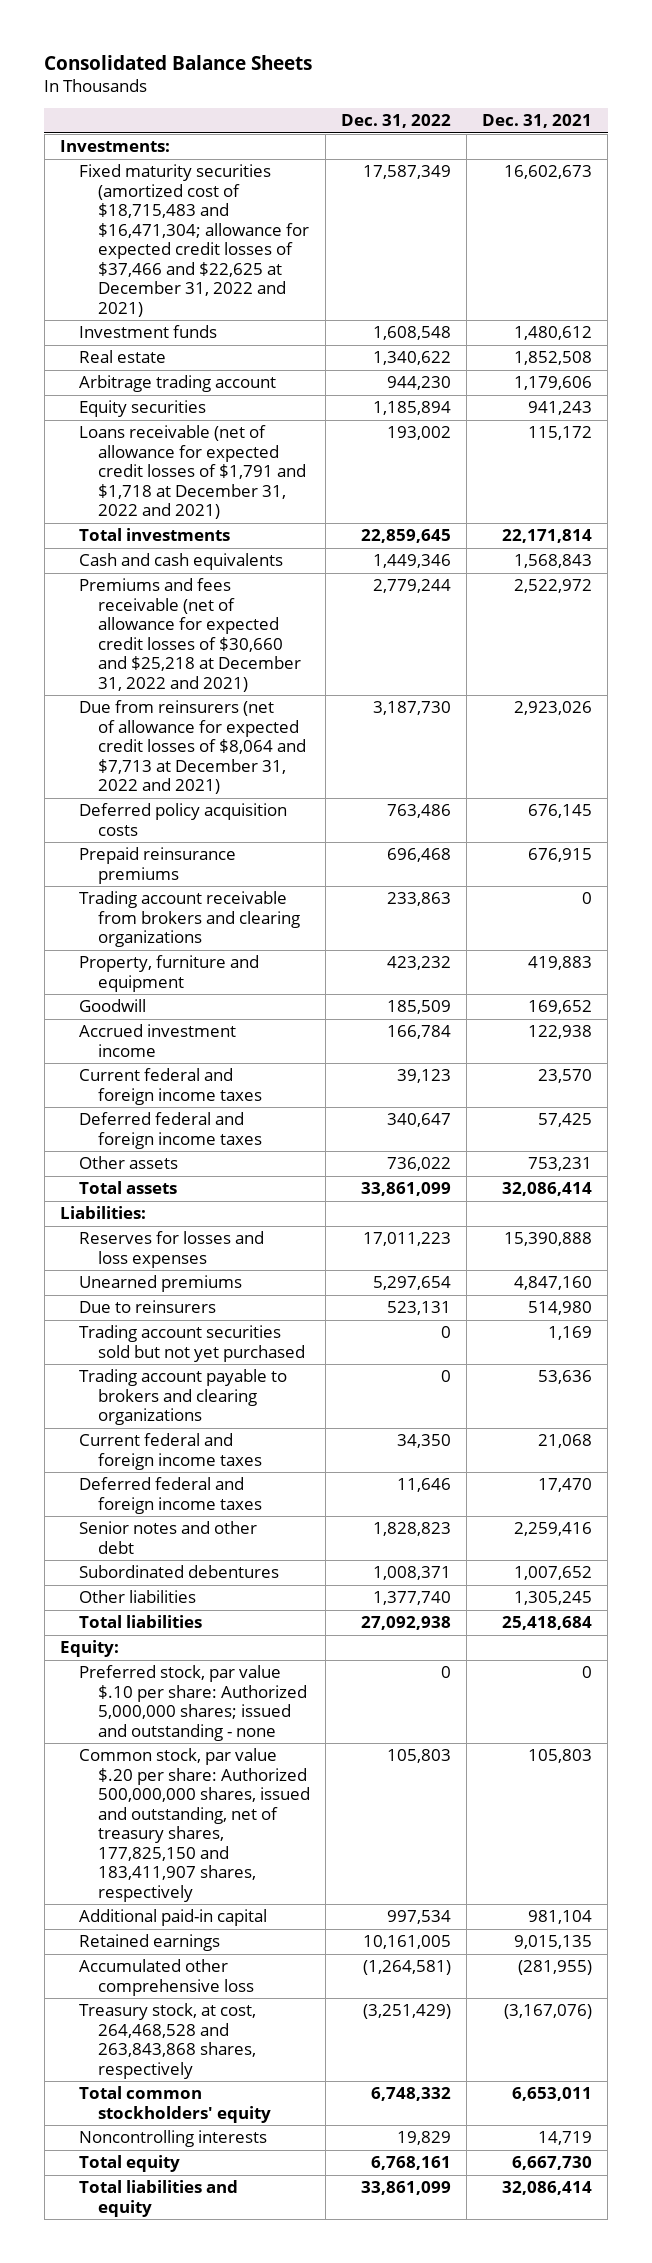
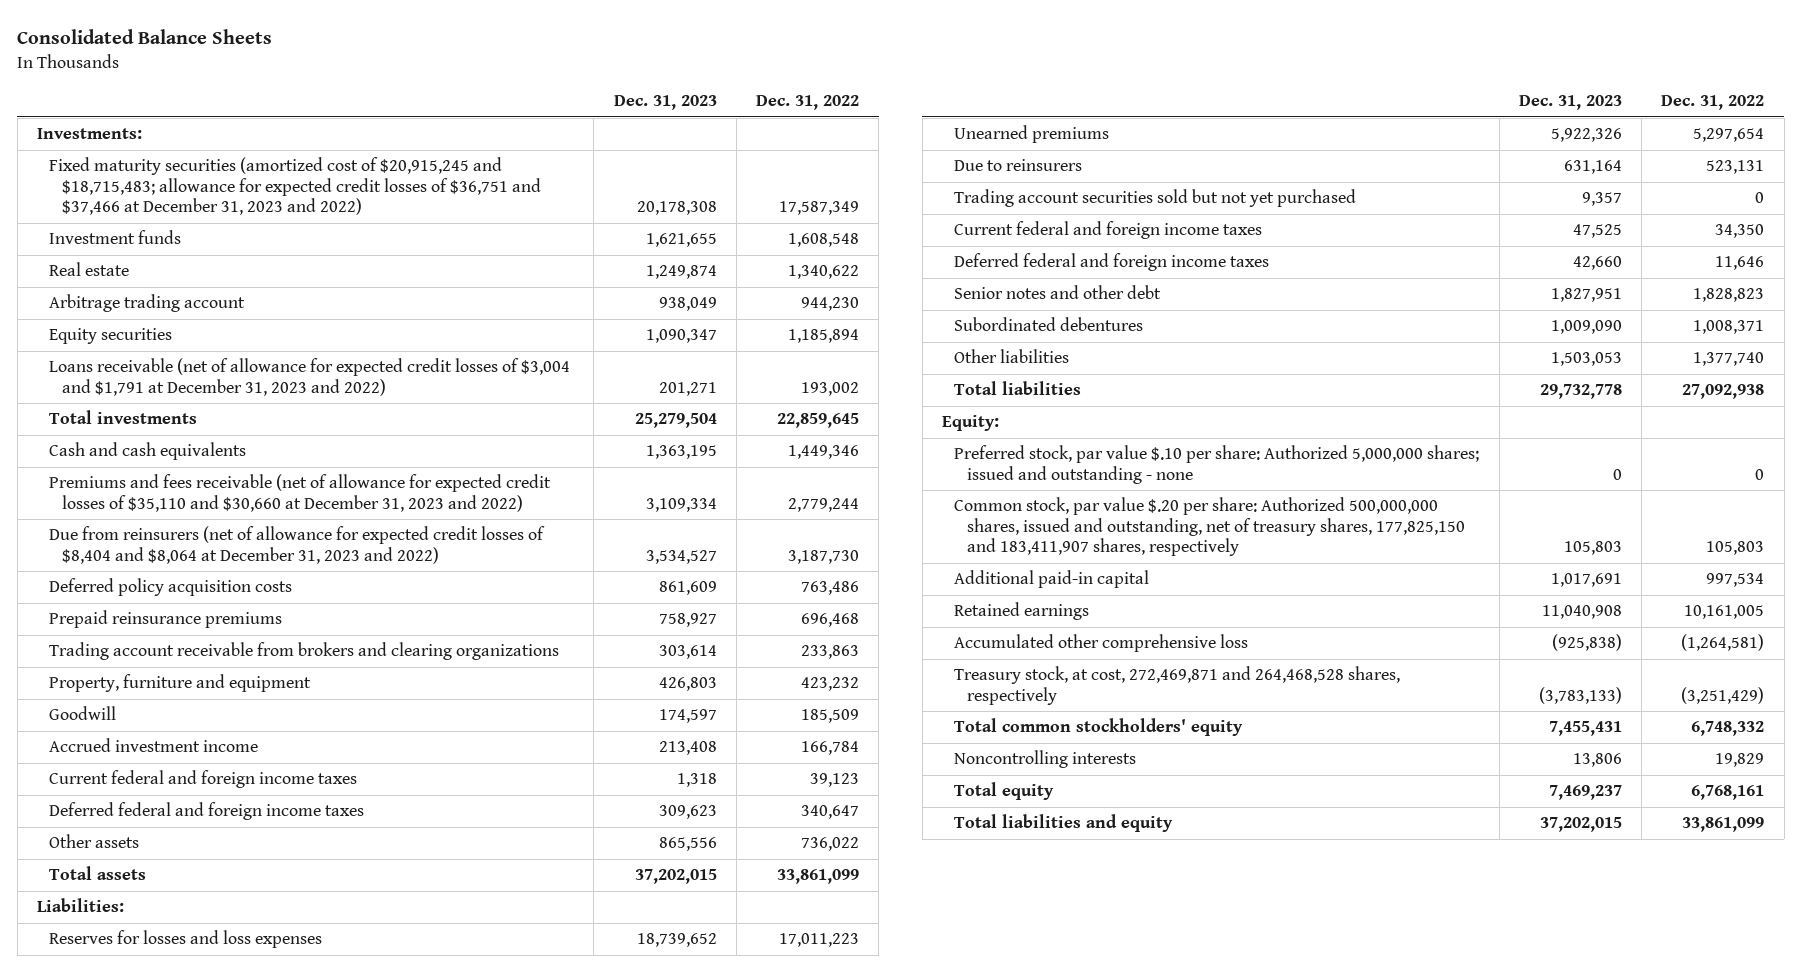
[482,113,593,128] Dec. 31, 2021 -> none
none -> [613,95,717,111] Dec. 31, 2023
[78,164,309,317] Fixed maturity securities (amortized cost of $18,715,483 and $16,471,304; allowance for expected credit losses of $37,466 and $22,625 at December 31, 2022 and 2021) -> [49,157,541,216] Fixed maturity securities (amortized cost of $20,915,245 and $18,715,483; allowance for expected credit losses of $36,751 and $37,466 at December 31, 2023 and 2022)
[78,425,306,520] Loans receivable (net of allowance for expected credit losses of $1,791 and $1,718 at December 31, 2022 and 2021) -> [49,358,571,396] Loans receivable (net of allowance for expected credit losses of $3,004 and $1,791 at December 31, 2023 and 2022)
[78,578,301,692] Premiums and fees receivable (net of allowance for expected credit losses of $30,660 and $25,218 at December 31, 2022 and 2021) -> [49,474,552,512] Premiums and fees receivable (net of allowance for expected credit losses of $35,110 and $30,660 at December 31, 2023 and 2022)
[78,700,306,795] Due from reinsurers (net of allowance for expected credit losses of $8,064 and $7,713 at December 31, 2022 and 2021) -> [49,526,546,564] Due from reinsurers (net of allowance for expected credit losses of $8,404 and $8,064 at December 31, 2023 and 2022)
[78,1369,287,1426] Trading account payable to brokers and clearing organizations -> none
[78,2003,256,2079] Treasury stock, at cost, 264,468,528 and 263,843,868 shares, respectively -> [954,666,1401,705] Treasury stock, at cost, 272,469,871 and 264,468,528 shares, respectively

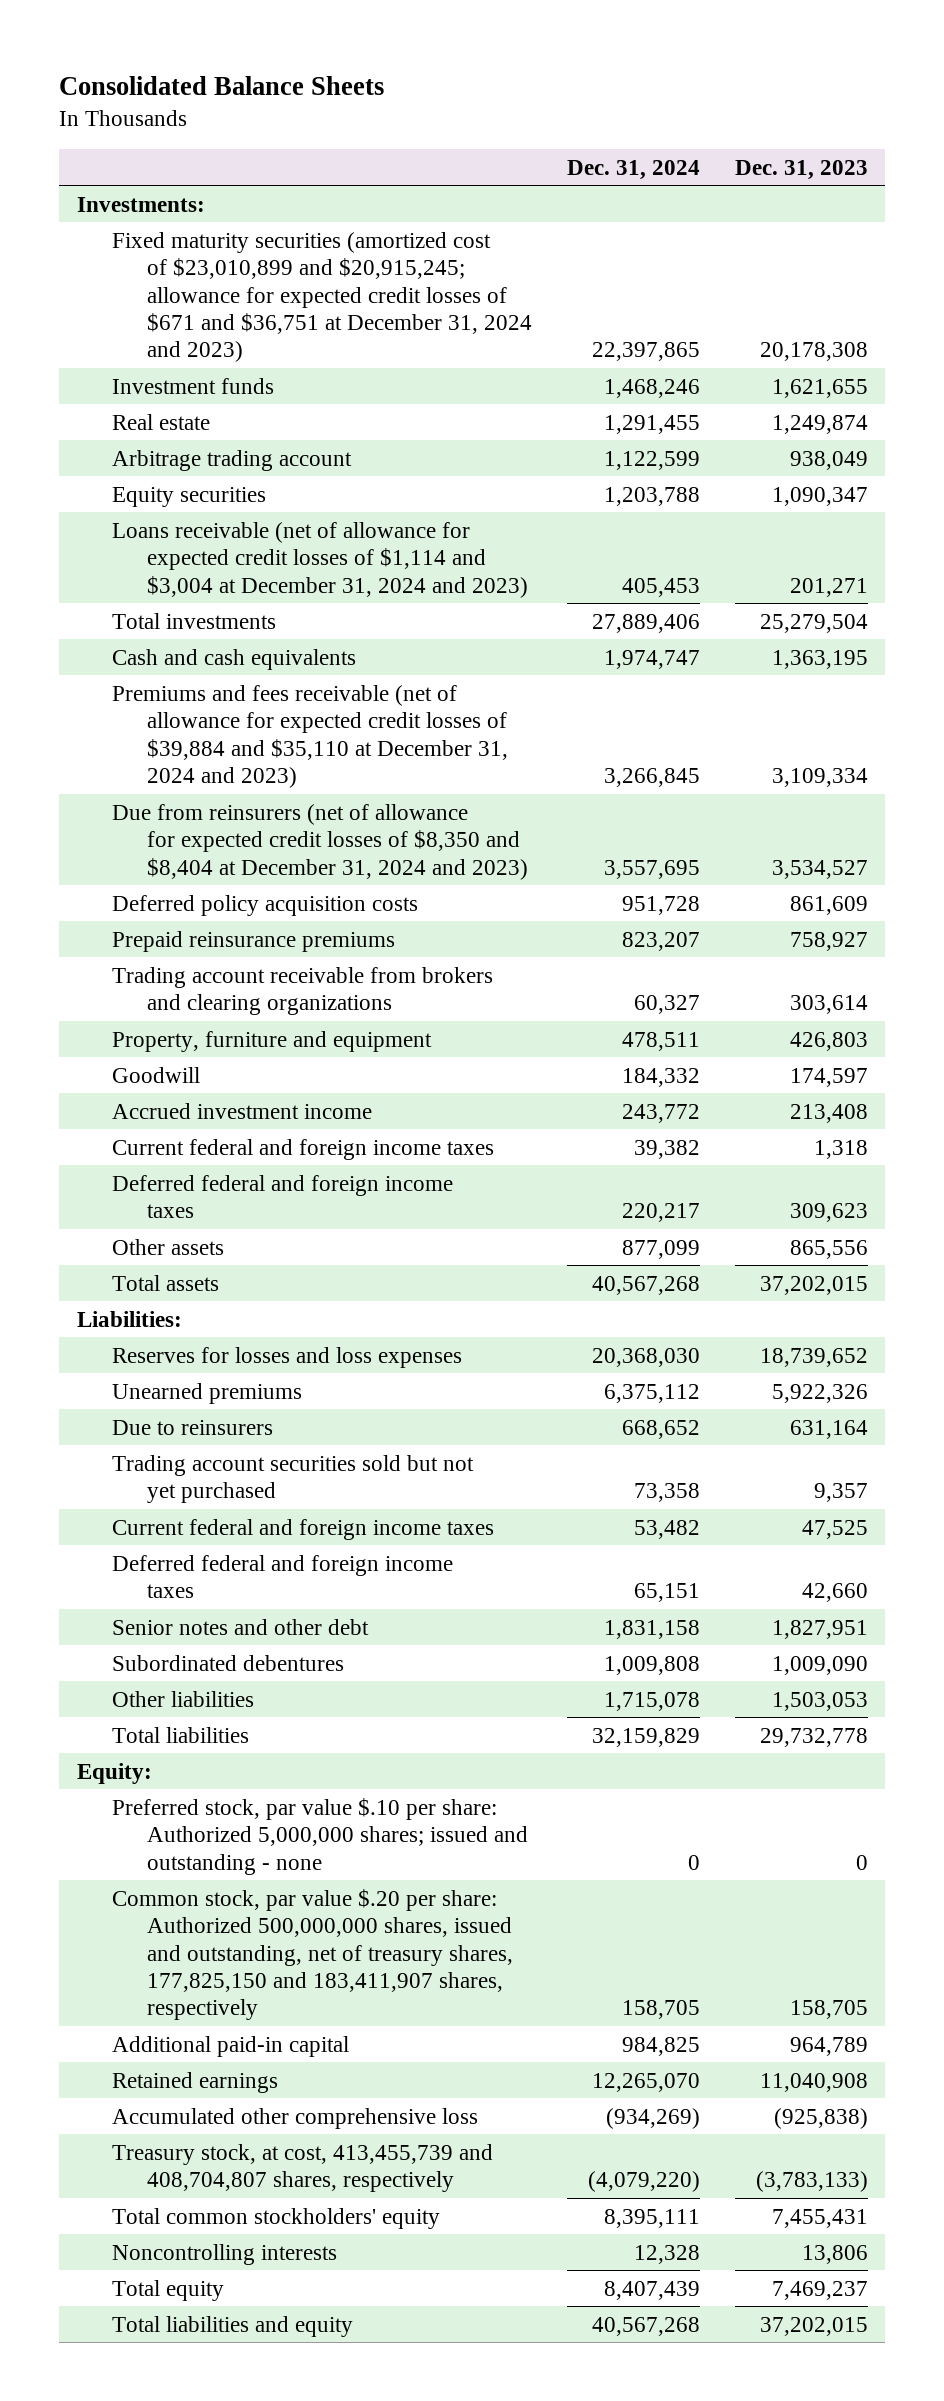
[756,95,860,111] Dec. 31, 2022 -> none
none -> [566,159,700,180] Dec. 31, 2024
[49,157,541,216] Fixed maturity securities (amortized cost of $20,915,245 and $18,715,483; allowance for expected credit losses of $36,751 and $37,466 at December 31, 2023 and 2022) -> [111,231,533,363] Fixed maturity securities (amortized cost of $23,010,899 and $20,915,245; allowance for expected credit losses of $671 and $36,751 at December 31, 2024 and 2023)
[49,358,571,396] Loans receivable (net of allowance for expected credit losses of $3,004 and $1,791 at December 31, 2023 and 2022) -> [111,521,529,598] Loans receivable (net of allowance for expected credit losses of $1,114 and $3,004 at December 31, 2024 and 2023)
[49,474,552,512] Premiums and fees receivable (net of allowance for expected credit losses of $35,110 and $30,660 at December 31, 2023 and 2022) -> [111,684,509,788] Premiums and fees receivable (net of allowance for expected credit losses of $39,884 and $35,110 at December 31, 2024 and 2023)
[49,526,546,564] Due from reinsurers (net of allowance for expected credit losses of $8,404 and $8,064 at December 31, 2023 and 2022) -> [111,803,529,880] Due from reinsurers (net of allowance for expected credit losses of $8,350 and $8,404 at December 31, 2024 and 2023)
[1563,541,1622,556] 105,803 -> [789,2000,868,2020] 158,705
[1550,573,1622,588] 1,017,691 -> [789,2036,868,2056] 964,789
[954,666,1401,705] Treasury stock, at cost, 272,469,871 and 264,468,528 shares, respectively -> [111,2143,493,2193] Treasury stock, at cost, 413,455,739 and 408,704,807 shares, respectively

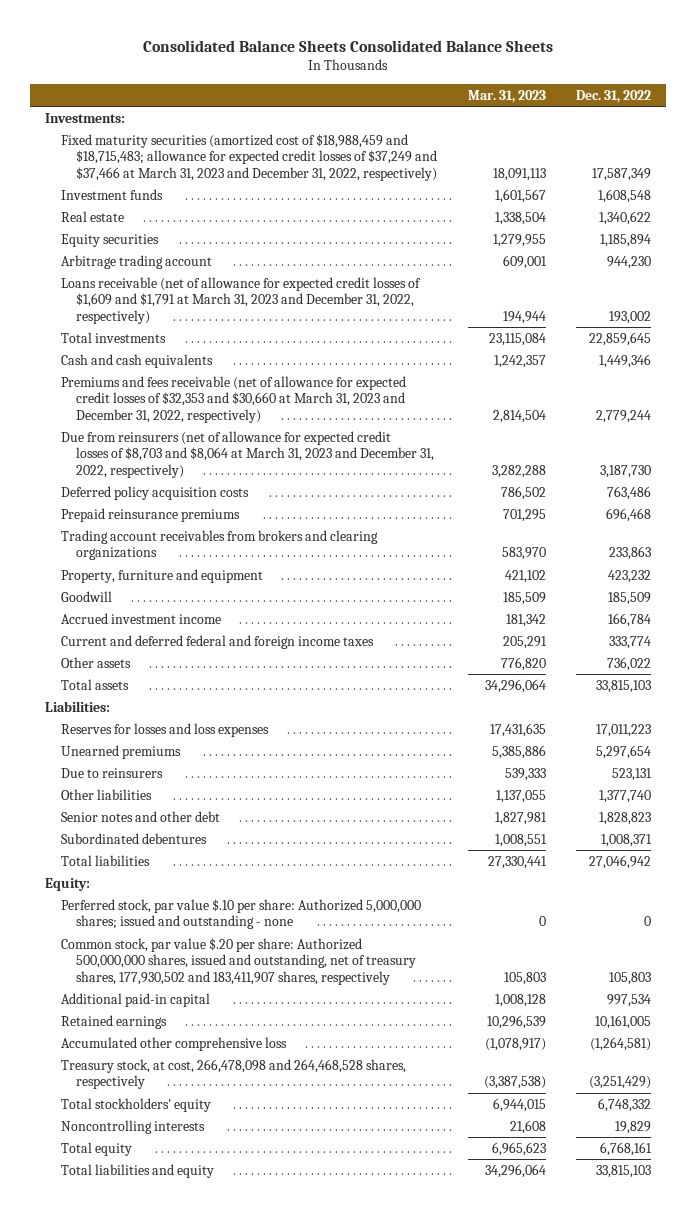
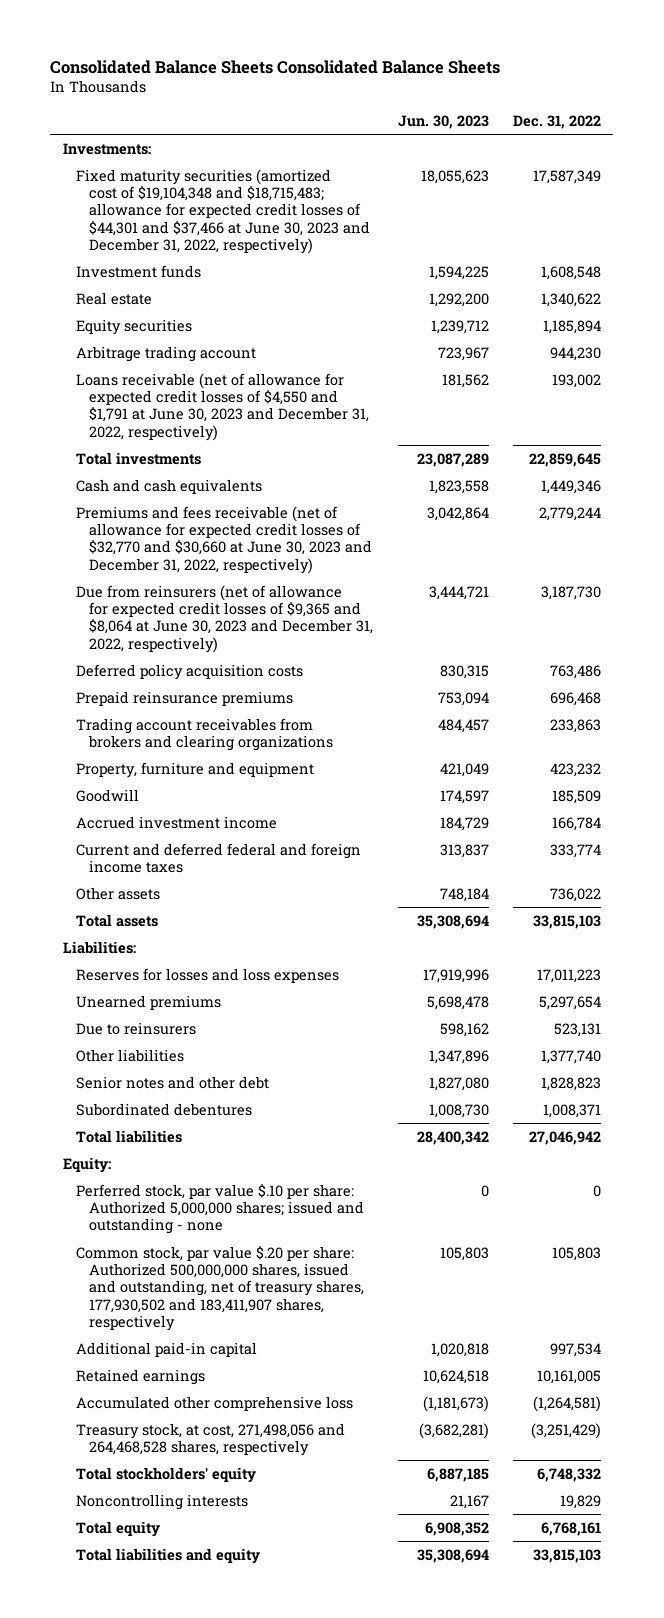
[467,89,546,103] Mar. 31, 2023 -> none
none -> [397,114,489,129] Jun. 30, 2023
[60,133,438,181] Fixed maturity securities (amortized cost of $18,988,459 and $18,715,483; allowance for expected credit losses of $37,249 and $37,466 at March 31, 2023 and December 31, 2022, respectively) -> [75,168,371,254] Fixed maturity securities (amortized cost of $19,104,348 and $18,715,483; allowance for expected credit losses of $44,301 and $37,466 at June 30, 2023 and December 31, 2022, respectively)
[60,276,421,324] Loans receivable (net of allowance for expected credit losses of $1,609 and $1,791 at March 31, 2023 and December 31, 2022, respectively) -> [75,372,370,441] Loans receivable (net of allowance for expected credit losses of $4,550 and $1,791 at June 30, 2023 and December 31, 2022, respectively)
[60,375,406,423] Premiums and fees receivable (net of allowance for expected credit losses of $32,353 and $30,660 at March 31, 2023 and December 31, 2022, respectively) -> [75,505,373,574] Premiums and fees receivable (net of allowance for expected credit losses of $32,770 and $30,660 at June 30, 2023 and December 31, 2022, respectively)
[60,430,435,478] Due from reinsurers (net of allowance for expected credit losses of $8,703 and $8,064 at March 31, 2023 and December 31, 2022, respectively) -> [75,584,374,653] Due from reinsurers (net of allowance for expected credit losses of $9,365 and $8,064 at June 30, 2023 and December 31, 2022, respectively)
[60,1058,406,1090] Treasury stock, at cost, 266,478,098 and 264,468,528 shares, respectively -> [75,1422,345,1457] Treasury stock, at cost, 271,498,056 and 264,468,528 shares, respectively

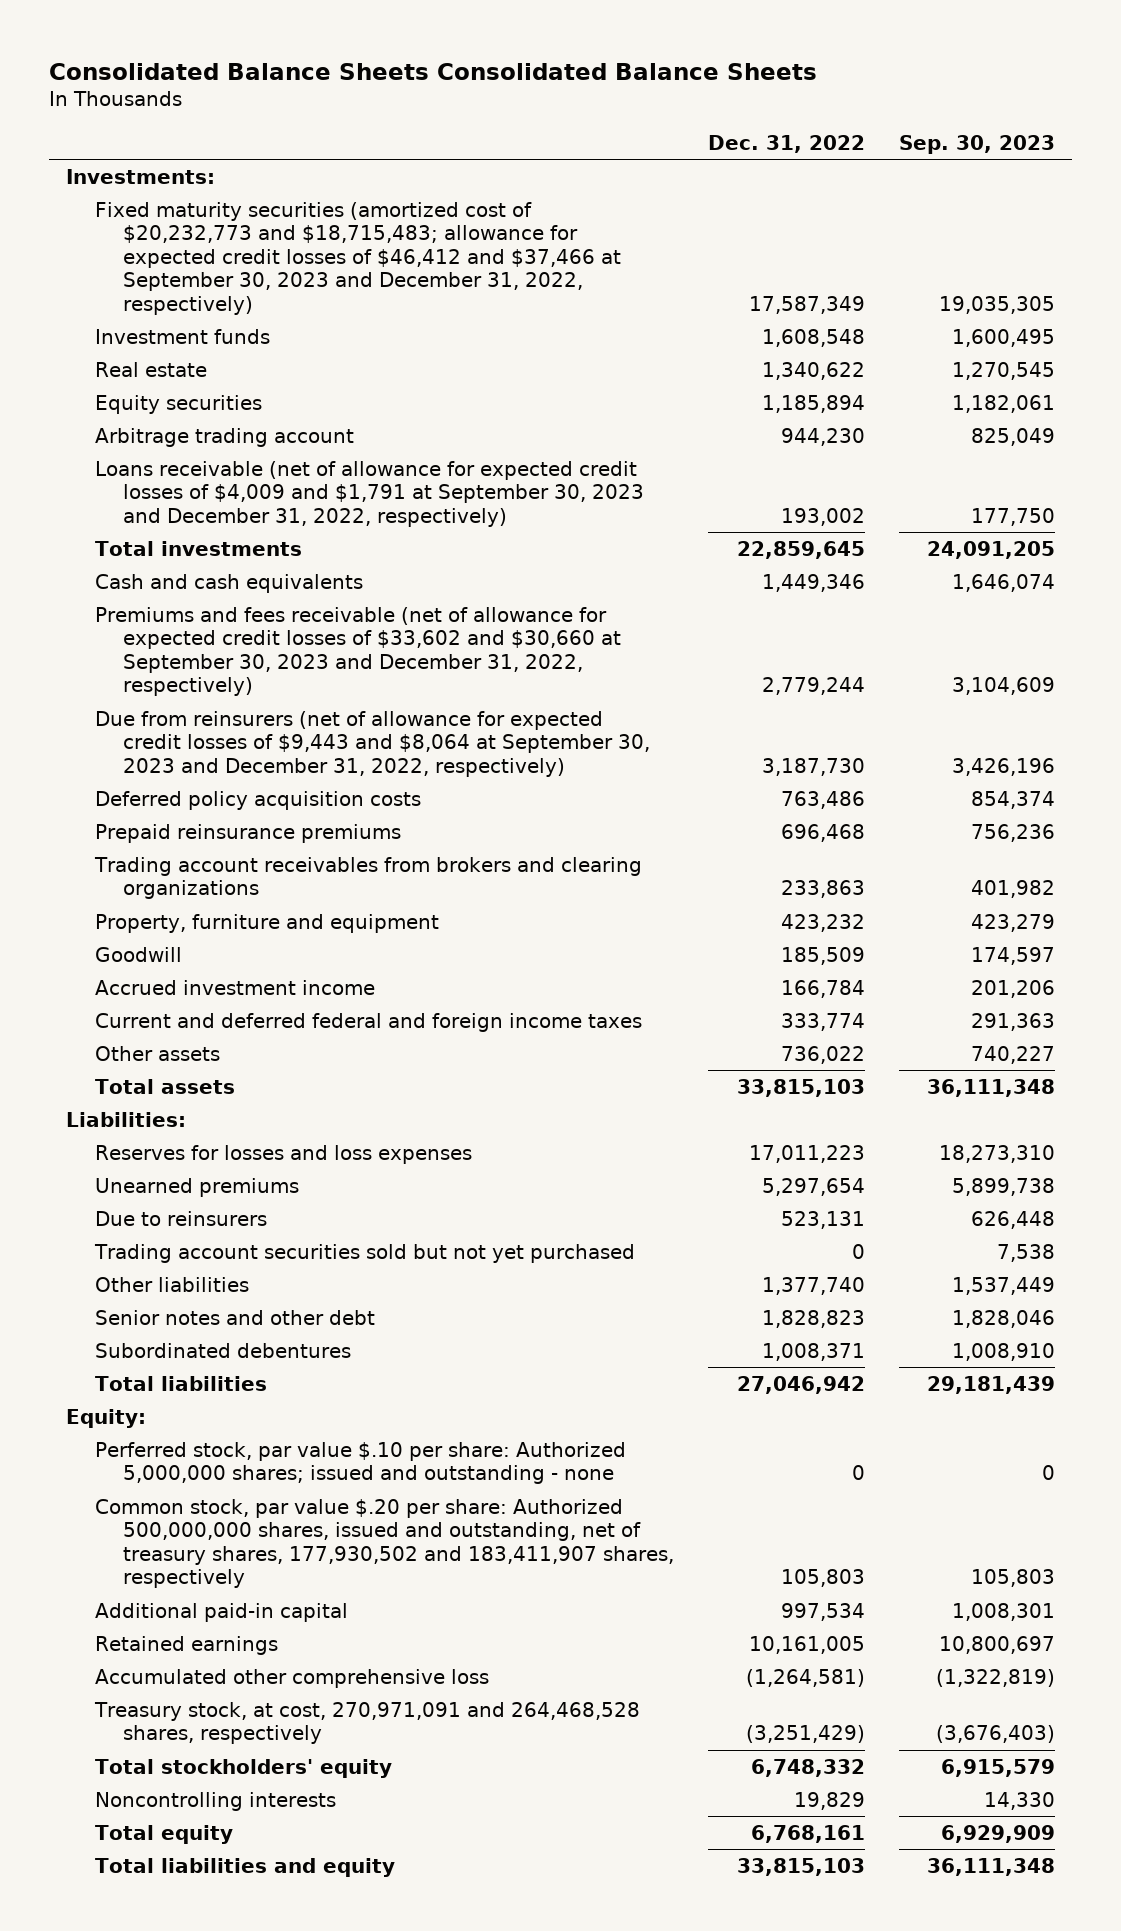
[397,114,489,129] Jun. 30, 2023 -> none
none -> [899,134,1056,154] Sep. 30, 2023
[75,168,371,254] Fixed maturity securities (amortized cost of $19,104,348 and $18,715,483; allowance for expected credit losses of $44,301 and $37,466 at June 30, 2023 and December 31, 2022, respectively) -> [94,201,622,315] Fixed maturity securities (amortized cost of $20,232,773 and $18,715,483; allowance for expected credit losses of $46,412 and $37,466 at September 30, 2023 and December 31, 2022, respectively)
[75,372,370,441] Loans receivable (net of allowance for expected credit losses of $4,550 and $1,791 at June 30, 2023 and December 31, 2022, respectively) -> [94,460,645,527] Loans receivable (net of allowance for expected credit losses of $4,009 and $1,791 at September 30, 2023 and December 31, 2022, respectively)
[75,505,373,574] Premiums and fees receivable (net of allowance for expected credit losses of $32,770 and $30,660 at June 30, 2023 and December 31, 2022, respectively) -> [94,606,622,697] Premiums and fees receivable (net of allowance for expected credit losses of $33,602 and $30,660 at September 30, 2023 and December 31, 2022, respectively)
[75,584,374,653] Due from reinsurers (net of allowance for expected credit losses of $9,365 and $8,064 at June 30, 2023 and December 31, 2022, respectively) -> [94,710,651,777] Due from reinsurers (net of allowance for expected credit losses of $9,443 and $8,064 at September 30, 2023 and December 31, 2022, respectively)
none -> [93,1243,635,1263] Trading account securities sold but not yet purchased
[75,1422,345,1457] Treasury stock, at cost, 271,498,056 and 264,468,528 shares, respectively -> [93,1701,640,1745] Treasury stock, at cost, 270,971,091 and 264,468,528 shares, respectively

